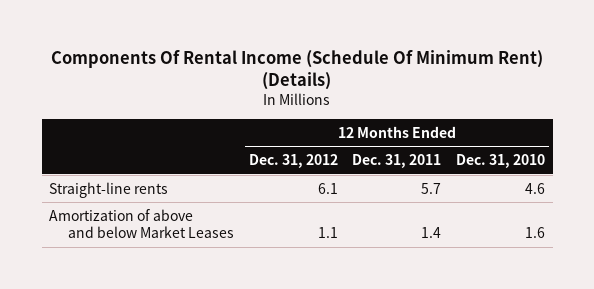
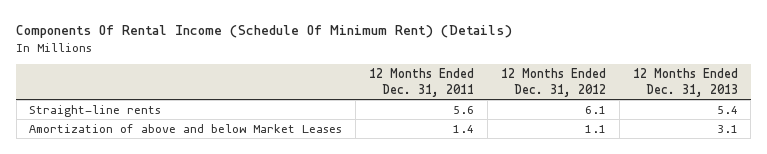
[456,154,546,169] Dec. 31, 2010 -> none
none -> [632,67,738,97] 12 Months Ended Dec. 31, 2013
[421,182,442,194] 5.7 -> [453,105,475,114] 5.6

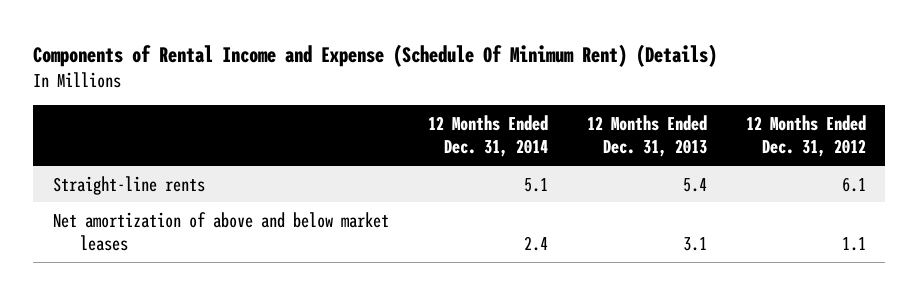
[16,25,513,39] Components Of Rental Income (Schedule Of Minimum Rent) (Details) -> [33,43,718,67] Components of Rental Income and Expense (Schedule Of Minimum Rent) (Details)
[369,67,475,97] 12 Months Ended Dec. 31, 2011 -> none
none -> [427,114,548,158] 12 Months Ended Dec. 31, 2014
[29,123,343,133] Amortization of above and below Market Leases -> [52,211,389,252] Net amortization of above and below market leases

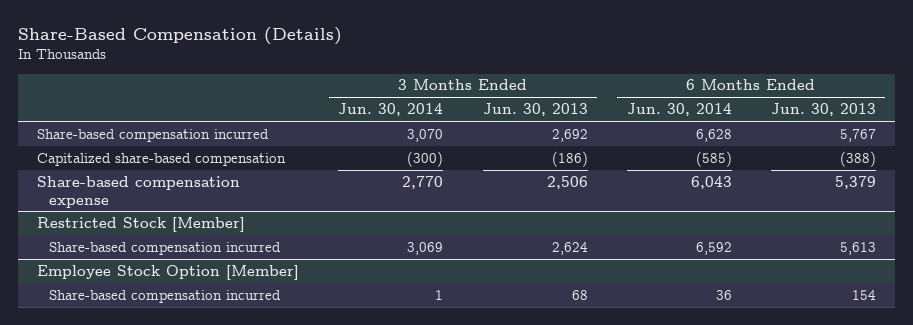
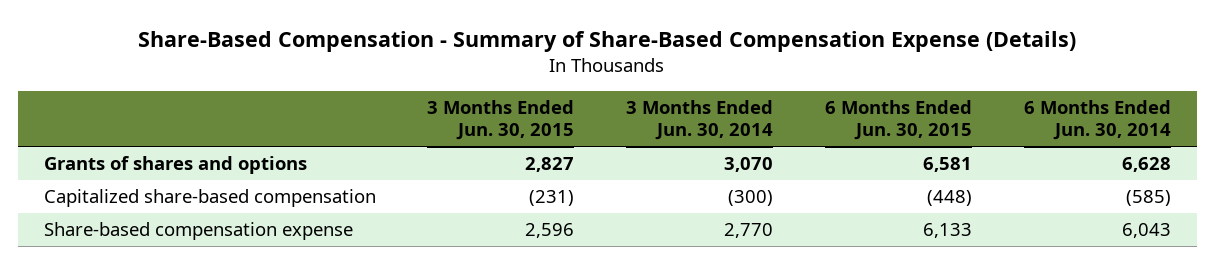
[17,27,342,46] Share-Based Compensation (Details) -> [138,30,1077,52] Share-Based Compensation - Summary of Share-Based Compensation Expense (Details)
[482,103,588,117] Jun. 30, 2013 -> none
[770,103,876,117] Jun. 30, 2013 -> none
none -> [427,100,575,141] 3 Months Ended Jun. 30, 2015
none -> [825,100,973,141] 6 Months Ended Jun. 30, 2015
[37,128,270,142] Share-based compensation incurred -> [43,156,307,175] Grants of shares and options
[37,216,246,232] Restricted Stock [Member] -> none
[49,241,282,255] Share-based compensation incurred -> none
[37,264,300,280] Employee Stock Option [Member] -> none
[49,289,282,303] Share-based compensation incurred -> none

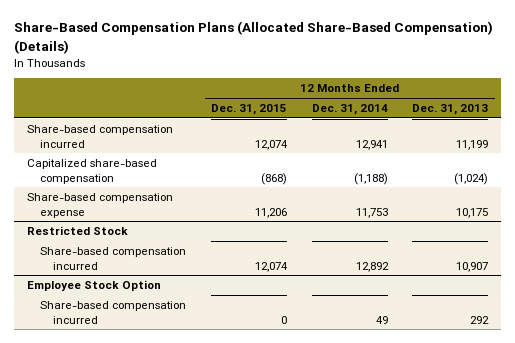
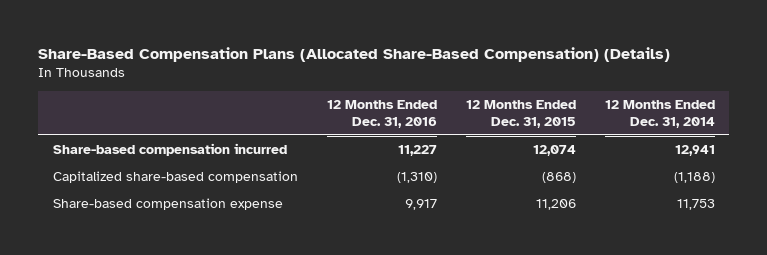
[412,104,489,116] Dec. 31, 2013 -> none
none -> [326,99,437,128] 12 Months Ended Dec. 31, 2016
[26,226,128,236] Restricted Stock -> none
[39,247,186,270] Share-based compensation incurred -> none
[26,280,161,292] Employee Stock Option -> none
[39,301,186,324] Share-based compensation incurred -> none

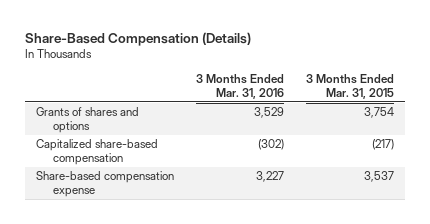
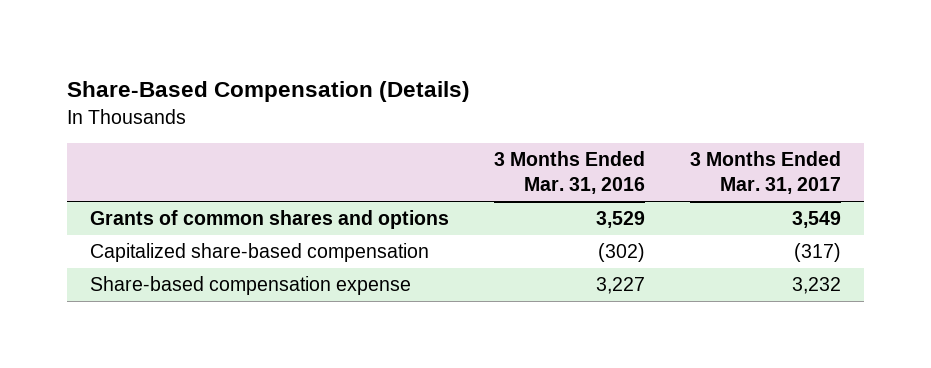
[306,74,395,100] 3 Months Ended Mar. 31, 2015 -> none
none -> [690,151,842,195] 3 Months Ended Mar. 31, 2017
[35,107,139,134] Grants of shares and options -> [89,210,449,230] Grants of common shares and options

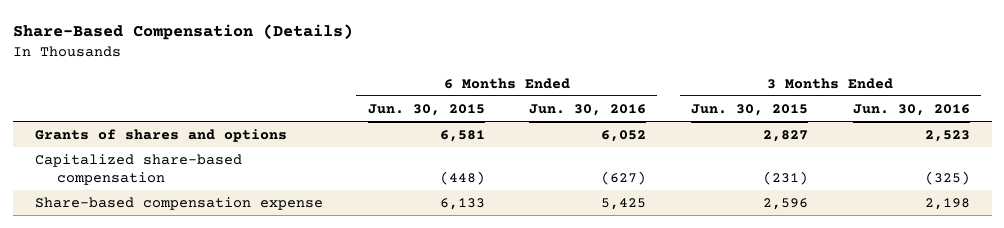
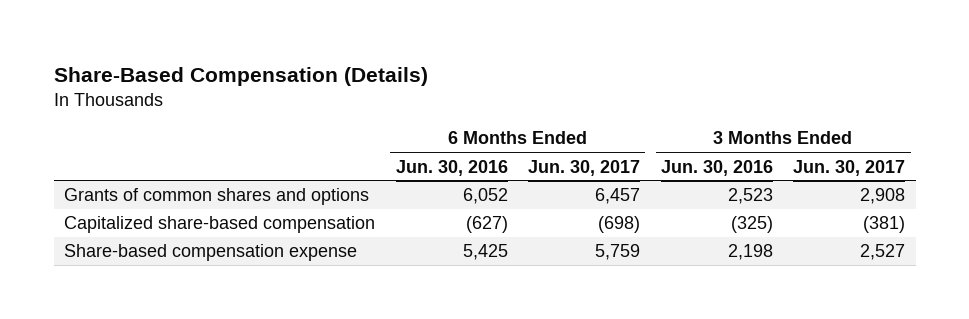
[367,103,485,116] Jun. 30, 2015 -> none
[690,103,808,116] Jun. 30, 2015 -> none
none -> [528,159,641,176] Jun. 30, 2017
none -> [793,159,906,176] Jun. 30, 2017
[34,128,287,142] Grants of shares and options -> [63,188,369,206] Grants of common shares and options

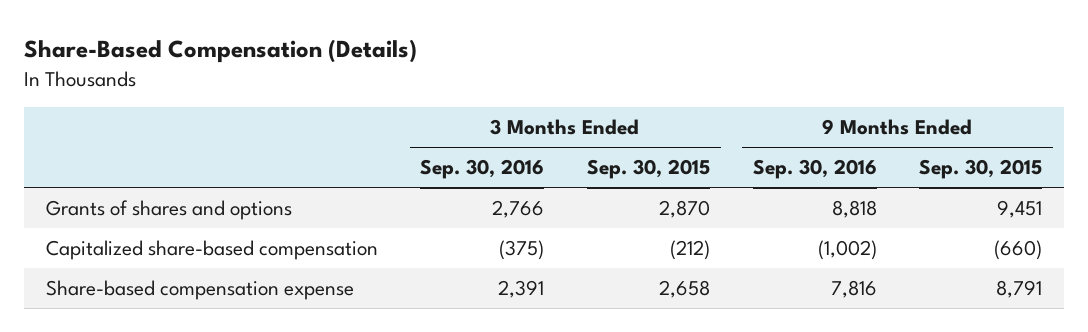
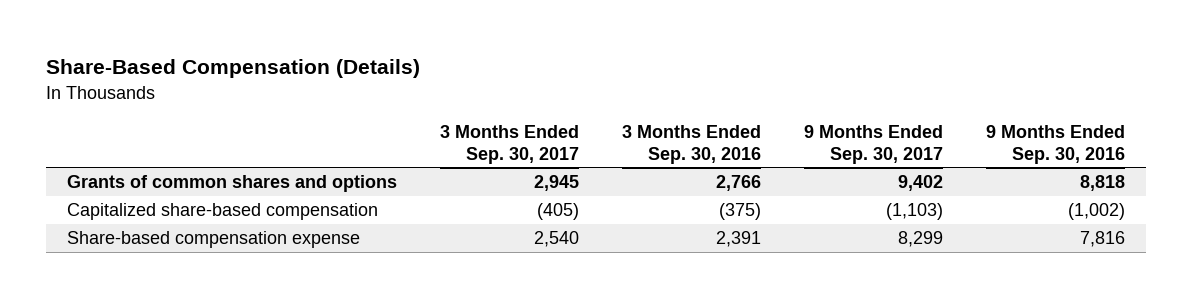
[587,159,711,180] Sep. 30, 2015 -> none
[919,159,1043,180] Sep. 30, 2015 -> none
none -> [440,124,580,164] 3 Months Ended Sep. 30, 2017
none -> [803,124,943,164] 9 Months Ended Sep. 30, 2017
[45,200,292,221] Grants of shares and options -> [67,175,398,193] Grants of common shares and options

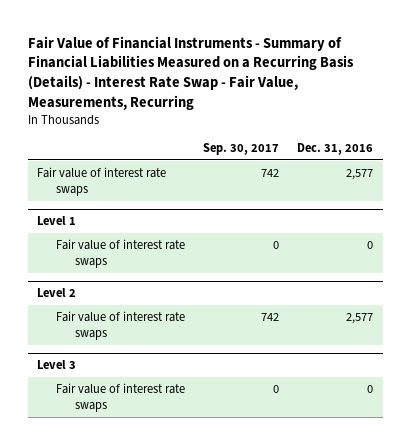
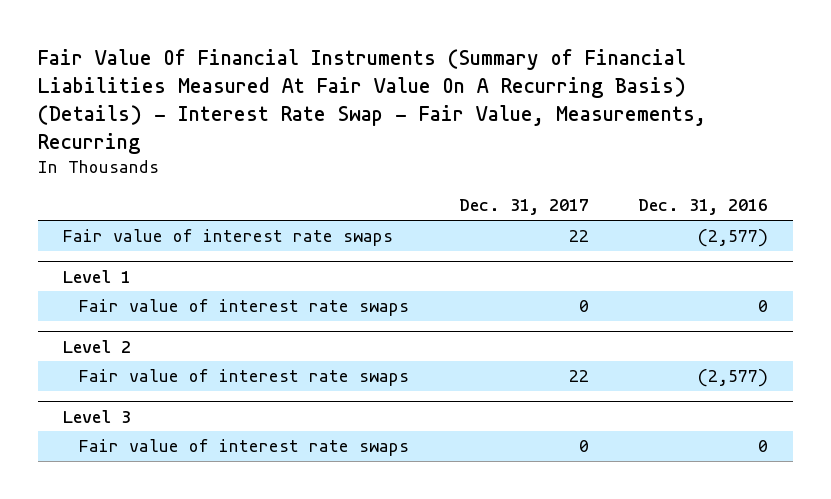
[27,35,354,110] Fair Value of Financial Instruments - Summary of Financial Liabilities Measured on a Recurring Basis (Details) - Interest Rate Swap - Fair Value, Measurements, Recurring -> [37,49,706,154] Fair Value Of Financial Instruments (Summary of Financial Liabilities Measured At Fair Value On A Recurring Basis) (Details) - Interest Rate Swap - Fair Value, Measurements, Recurring
[203,143,280,156] Sep. 30, 2017 -> none
none -> [458,199,589,216] Dec. 31, 2017
[346,168,374,180] 2,577 -> [698,228,769,247] (2,577)
[346,312,374,324] 2,577 -> [698,368,769,387] (2,577)

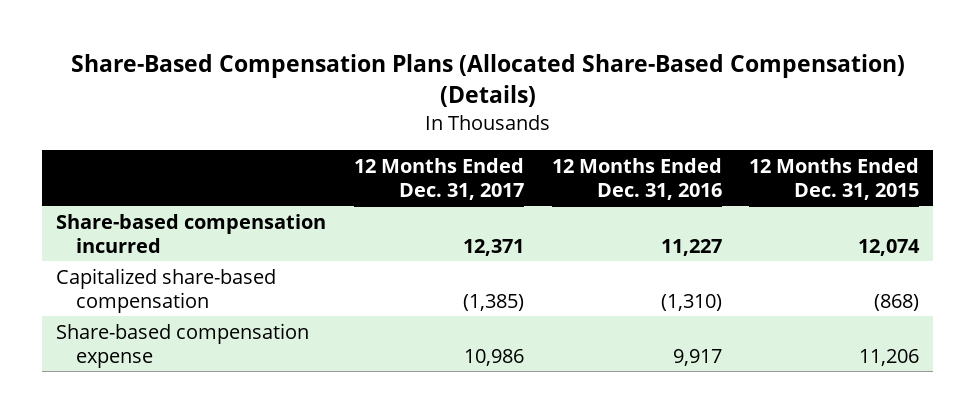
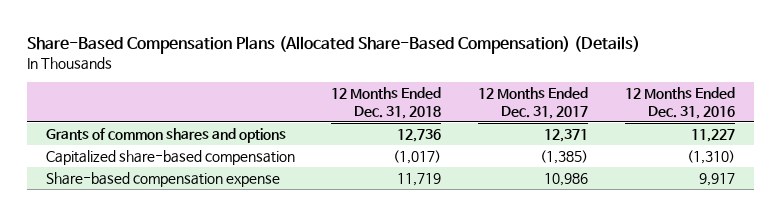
[749,157,920,200] 12 Months Ended Dec. 31, 2015 -> none
none -> [331,86,442,119] 12 Months Ended Dec. 31, 2018
[55,213,326,253] Share-based compensation incurred -> [45,128,286,144] Grants of common shares and options

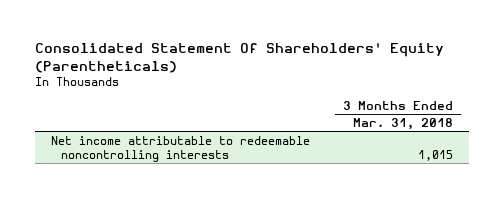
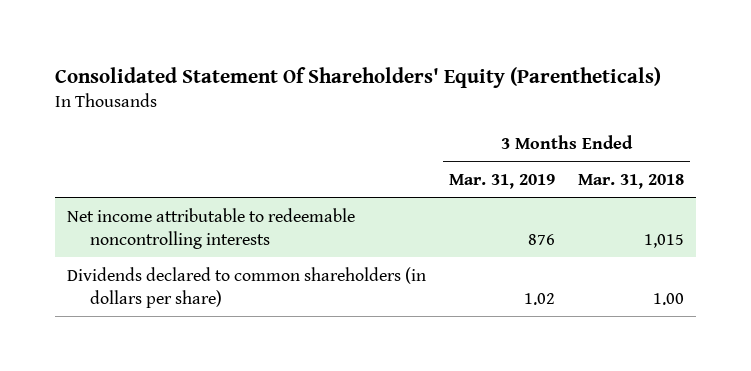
none -> [449,173,556,189] Mar. 31, 2019
none -> [66,266,426,308] Dividends declared to common shareholders (in dollars per share)

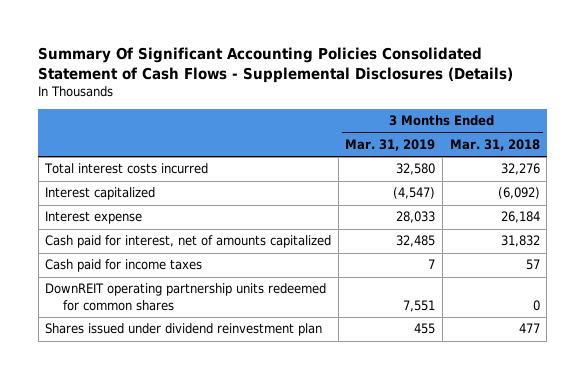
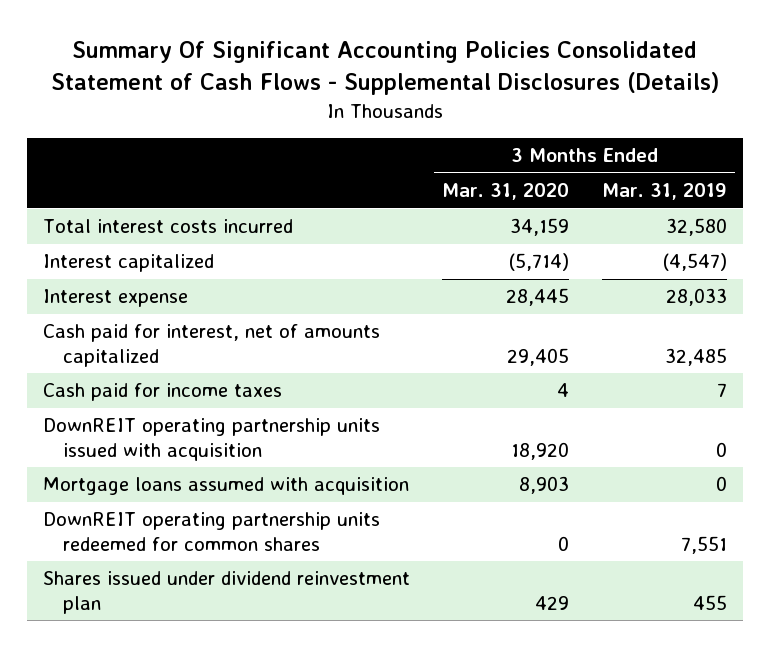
[449,139,540,152] Mar. 31, 2018 -> none
none -> [442,183,570,201] Mar. 31, 2020
none -> [42,418,380,461] DownREIT operating partnership units issued with acquisition
none -> [42,477,409,496] Mortgage loans assumed with acquisition

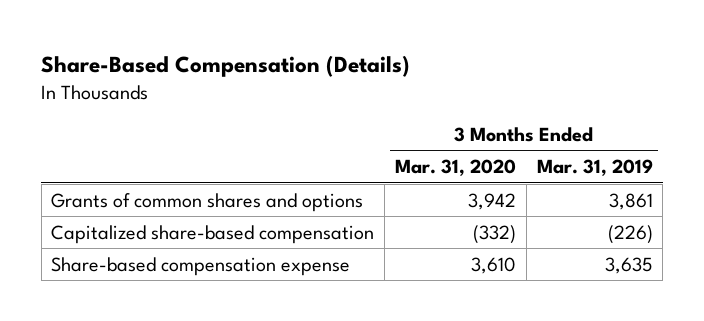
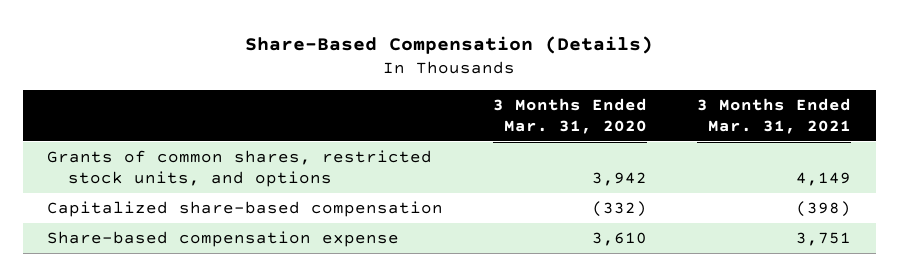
[536,159,653,177] Mar. 31, 2019 -> none
none -> [696,98,851,134] 3 Months Ended Mar. 31, 2021
[51,192,364,212] Grants of common shares and options -> [47,150,433,187] Grants of common shares, restricted stock units, and options

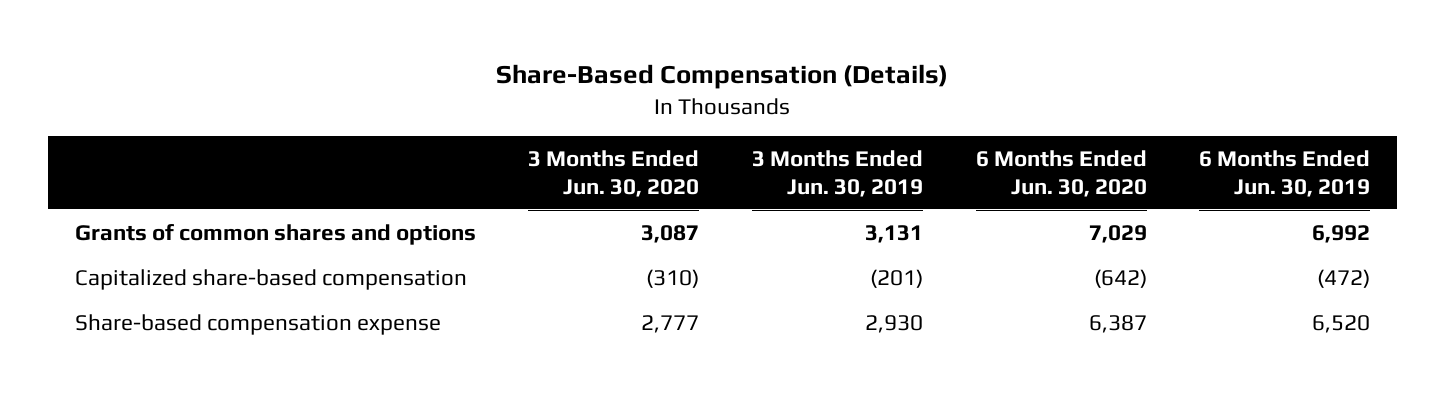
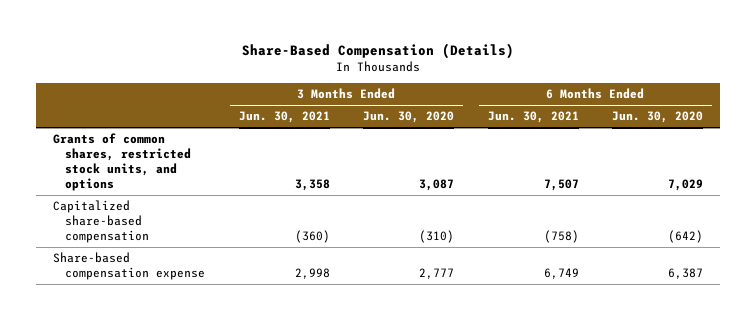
[751,149,923,197] 3 Months Ended Jun. 30, 2019 -> none
[1199,149,1371,197] 6 Months Ended Jun. 30, 2019 -> none
none -> [238,111,330,124] Jun. 30, 2021
none -> [487,111,579,124] Jun. 30, 2021
[74,223,476,245] Grants of common shares and options -> [53,133,192,191] Grants of common shares, restricted stock units, and options

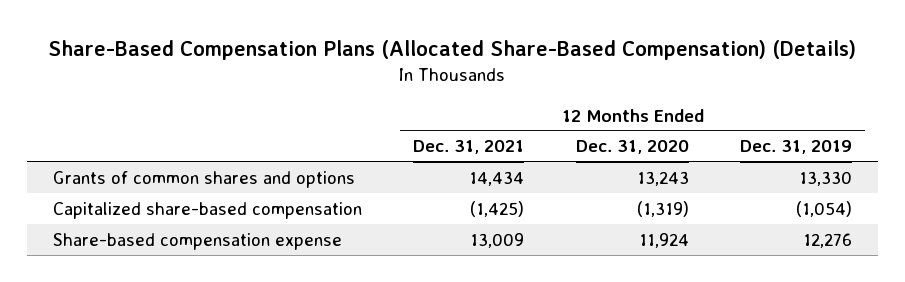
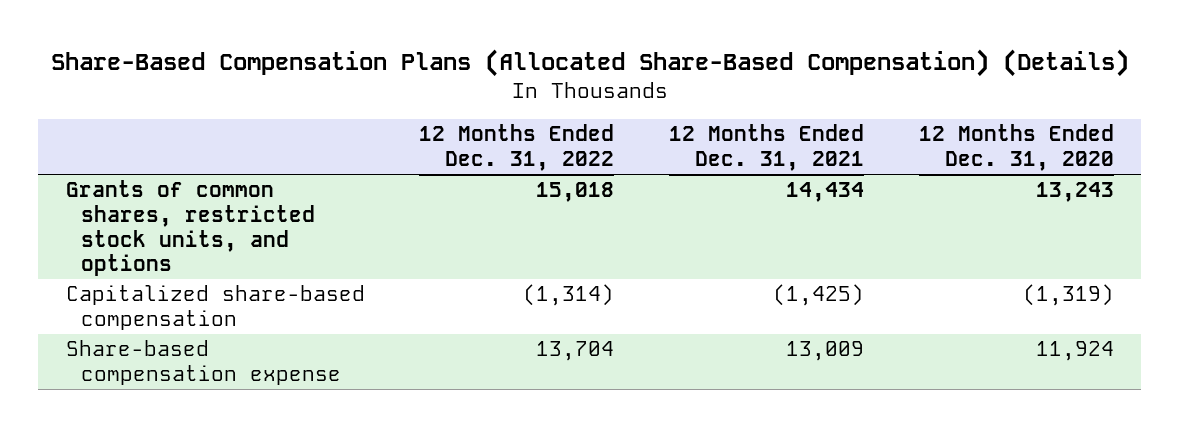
[740,140,853,155] Dec. 31, 2019 -> none
none -> [419,124,615,172] 12 Months Ended Dec. 31, 2022
[52,170,355,188] Grants of common shares and options -> [65,180,316,277] Grants of common shares, restricted stock units, and options

